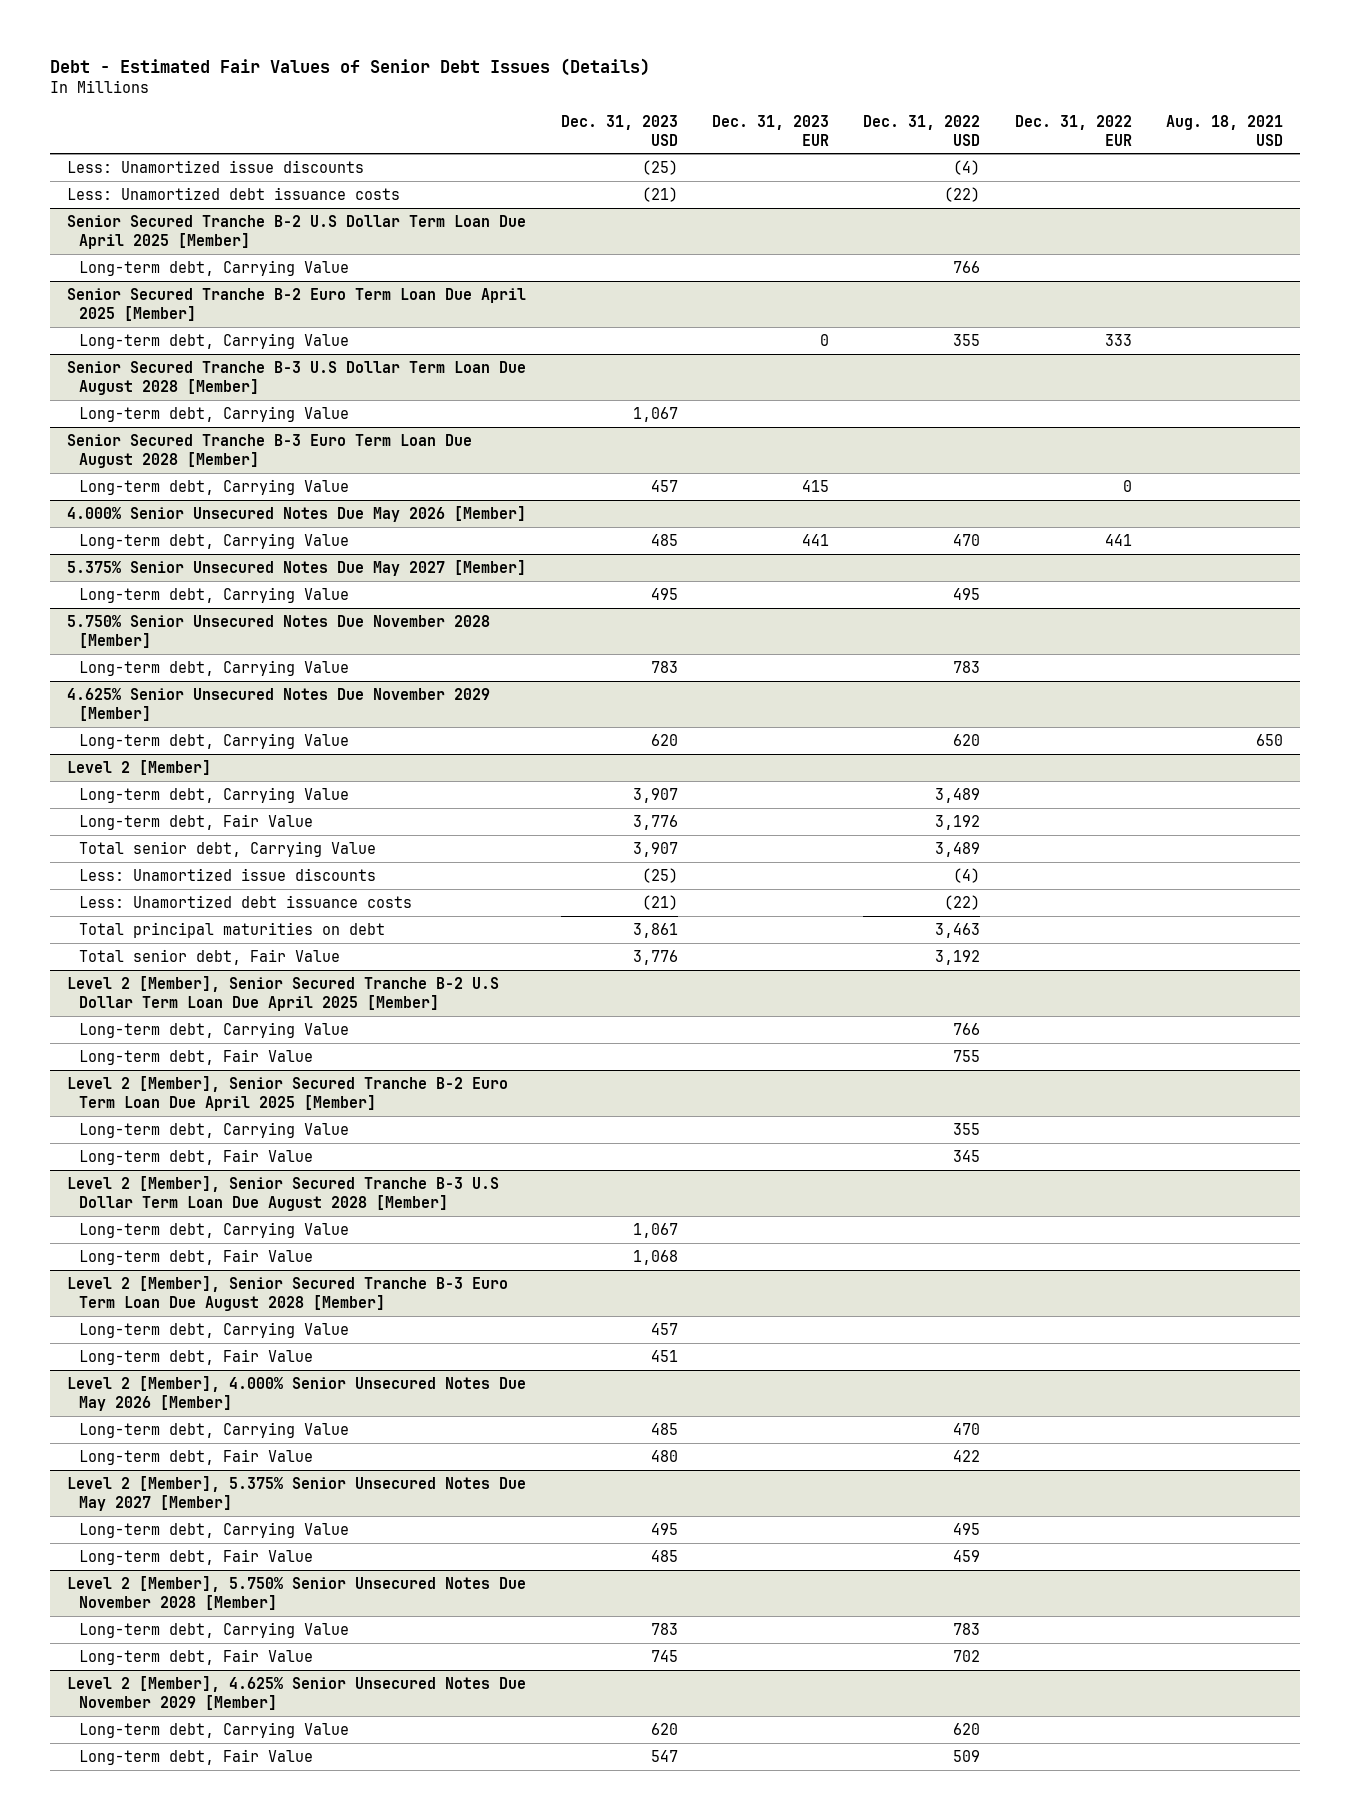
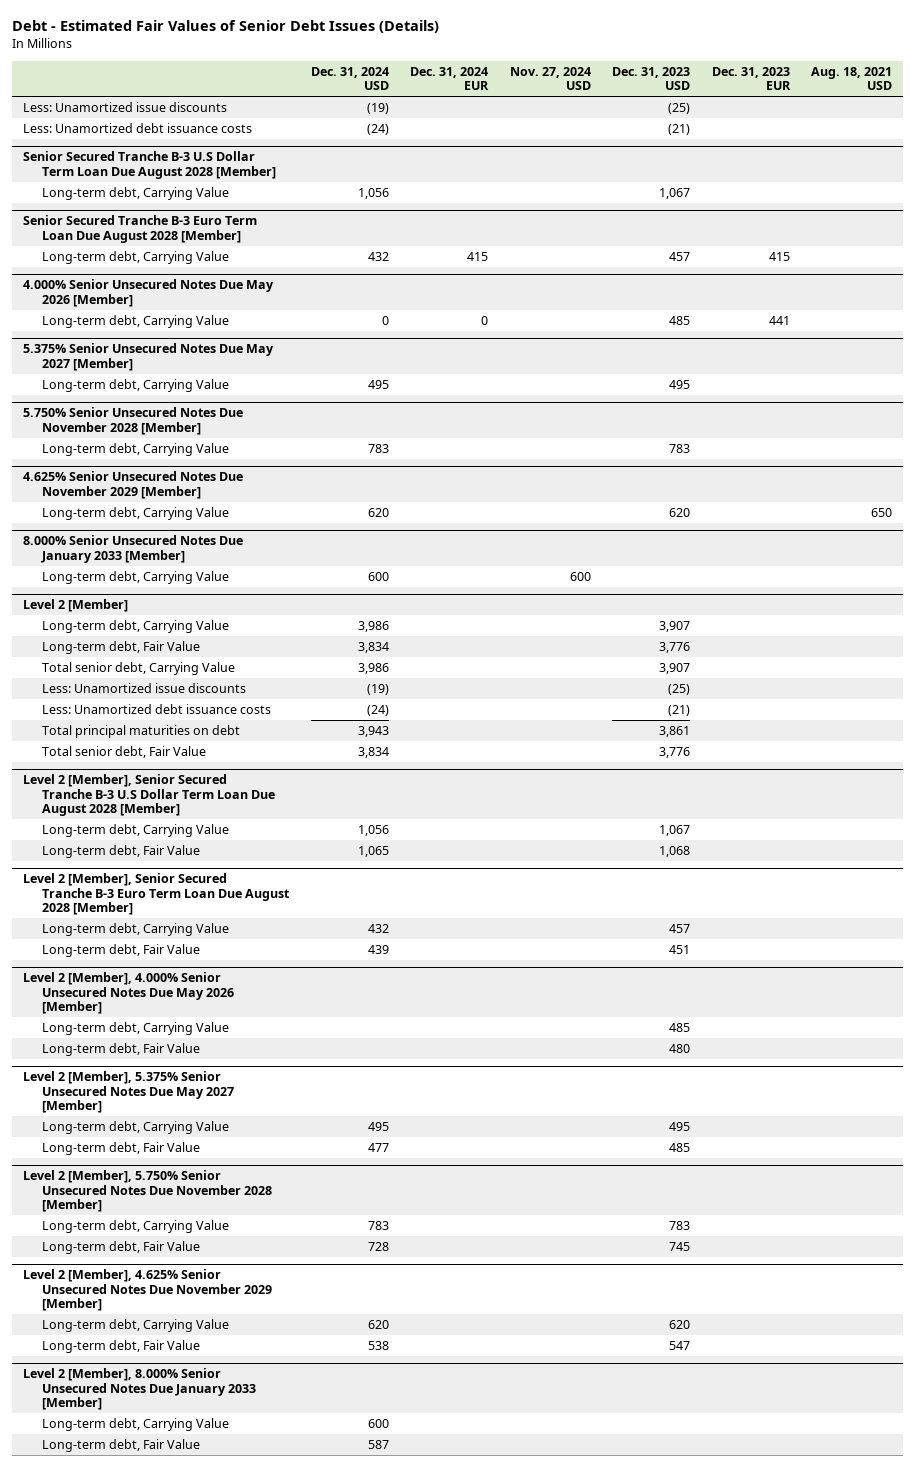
[863,114,981,146] Dec. 31, 2022 USD -> none
[1014,114,1132,146] Dec. 31, 2022 EUR -> none
none -> [310,66,389,91] Dec. 31, 2024 USD
none -> [410,66,490,91] Dec. 31, 2024 EUR
none -> [509,66,591,91] Nov. 27, 2024 USD
[67,214,527,249] Senior Secured Tranche B-2 U.S Dollar Term Loan Due April 2025 [Member] -> none
[79,259,350,276] Long-term debt, Carrying Value -> none
[67,287,527,321] Senior Secured Tranche B-2 Euro Term Loan Due April 2025 [Member] -> none
[79,332,350,349] Long-term debt, Carrying Value -> none
none -> [22,535,243,563] 8.000% Senior Unsecured Notes Due January 2033 [Member]
none -> [42,571,230,585] Long-term debt, Carrying Value
[67,975,500,1011] Level 2 [Member], Senior Secured Tranche B-2 U.S Dollar Term Loan Due April 2025 [Member] -> none
[79,1021,350,1038] Long-term debt, Carrying Value -> none
[79,1048,314,1065] Long-term debt, Fair Value -> none
[67,1075,509,1111] Level 2 [Member], Senior Secured Tranche B-2 Euro Term Loan Due April 2025 [Member] -> none
[79,1121,350,1138] Long-term debt, Carrying Value -> none
[79,1148,314,1165] Long-term debt, Fair Value -> none
none -> [22,1368,257,1411] Level 2 [Member], 8.000% Senior Unsecured Notes Due January 2033 [Member]
none -> [42,1418,230,1432] Long-term debt, Carrying Value
none -> [42,1439,201,1453] Long-term debt, Fair Value

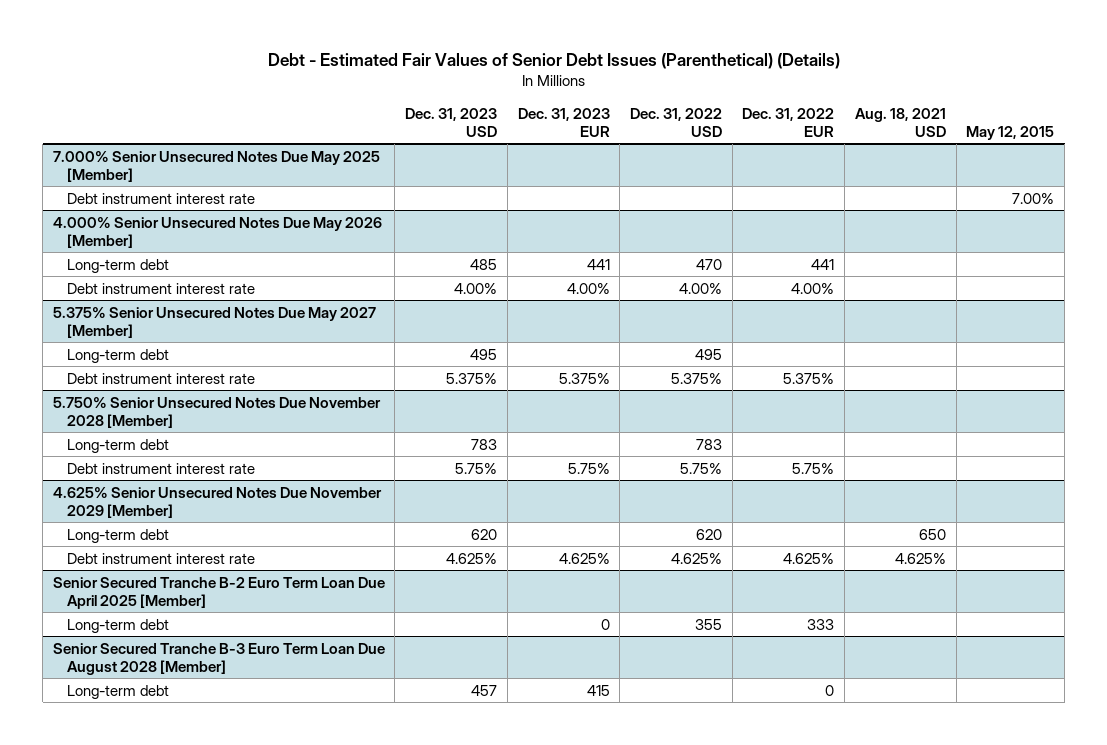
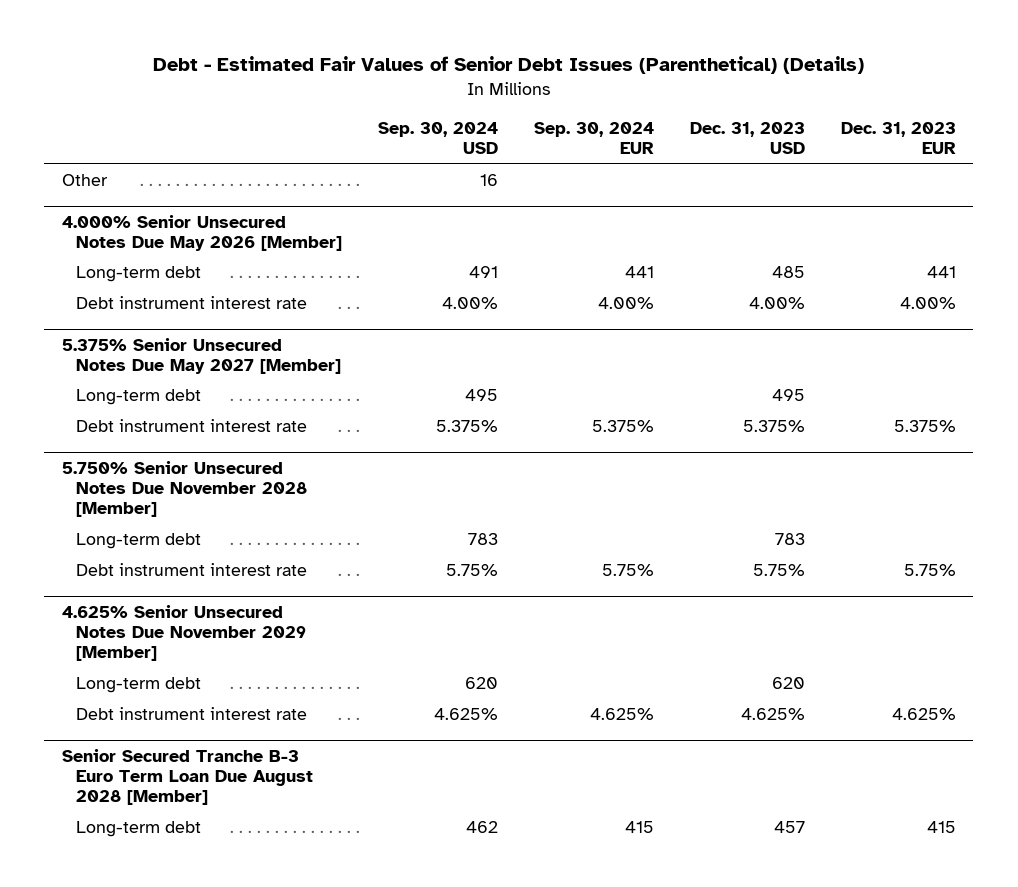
[630,107,723,137] Dec. 31, 2022 USD -> none
[742,107,835,137] Dec. 31, 2022 EUR -> none
[854,107,946,137] Aug. 18, 2021 USD -> none
[966,125,1055,140] May 12, 2015 -> none
none -> [378,121,499,155] Sep. 30, 2024 USD
none -> [533,121,654,155] Sep. 30, 2024 EUR
[52,150,380,182] 7.000% Senior Unsecured Notes Due May 2025 [Member] -> none
[67,192,256,204] Debt instrument interest rate -> none
none -> [62,174,109,187] Other
[52,576,385,609] Senior Secured Tranche B-2 Euro Term Loan Due April 2025 [Member] -> none
[67,618,170,633] Long-term debt -> none

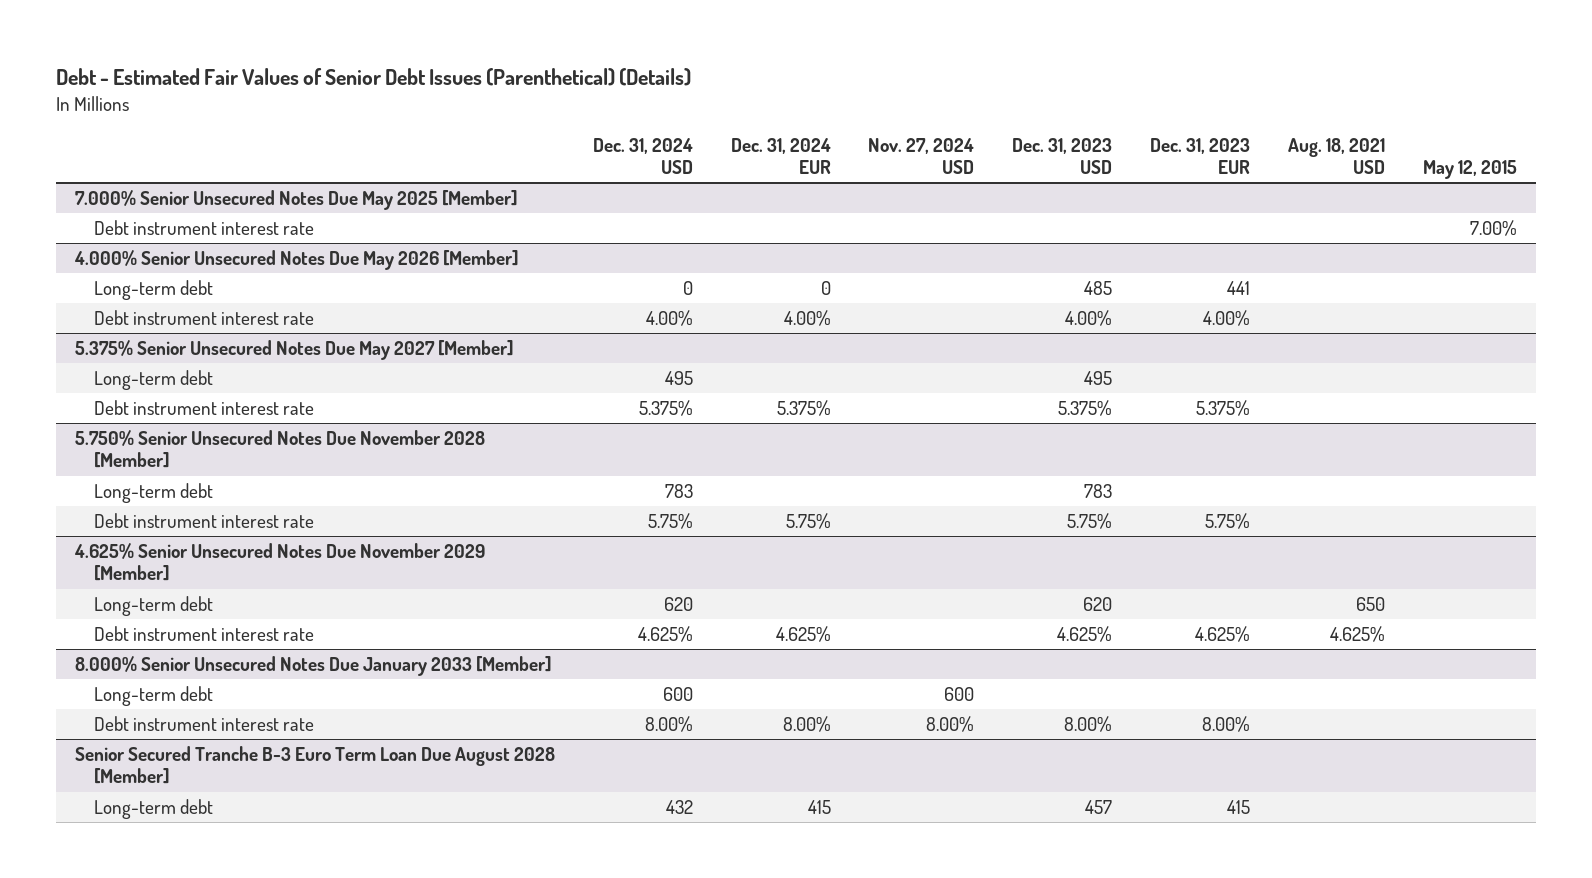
[378,121,499,155] Sep. 30, 2024 USD -> none
[533,121,654,155] Sep. 30, 2024 EUR -> none
none -> [592,137,693,175] Dec. 31, 2024 USD
none -> [730,137,831,175] Dec. 31, 2024 EUR
none -> [868,137,975,175] Nov. 27, 2024 USD
none -> [1287,137,1385,175] Aug. 18, 2021 USD
none -> [1422,160,1517,180] May 12, 2015
[62,174,109,187] Other -> none
none -> [74,190,518,211] 7.000% Senior Unsecured Notes Due May 2025 [Member]
none -> [93,220,314,236] Debt instrument interest rate
none -> [74,656,552,677] 8.000% Senior Unsecured Notes Due January 2033 [Member]
none -> [93,686,213,707] Long-term debt
none -> [93,716,314,732] Debt instrument interest rate

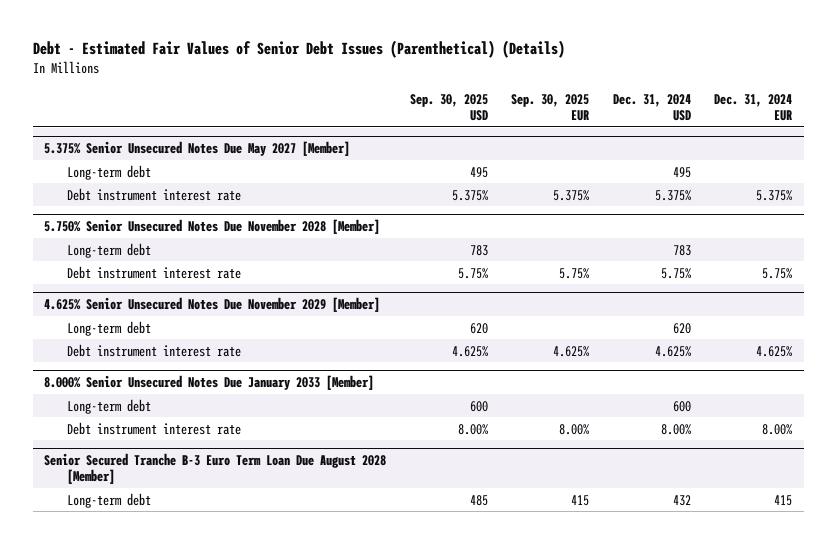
[868,137,975,175] Nov. 27, 2024 USD -> none
[1012,137,1113,175] Dec. 31, 2023 USD -> none
[1150,137,1251,175] Dec. 31, 2023 EUR -> none
[1287,137,1385,175] Aug. 18, 2021 USD -> none
[1422,160,1517,180] May 12, 2015 -> none
none -> [409,93,488,122] Sep. 30, 2025 USD
none -> [511,93,590,122] Sep. 30, 2025 EUR
[74,190,518,211] 7.000% Senior Unsecured Notes Due May 2025 [Member] -> none
[93,220,314,236] Debt instrument interest rate -> none
[73,250,519,271] 4.000% Senior Unsecured Notes Due May 2026 [Member] -> none
[93,280,213,301] Long-term debt -> none
[93,310,314,326] Debt instrument interest rate -> none

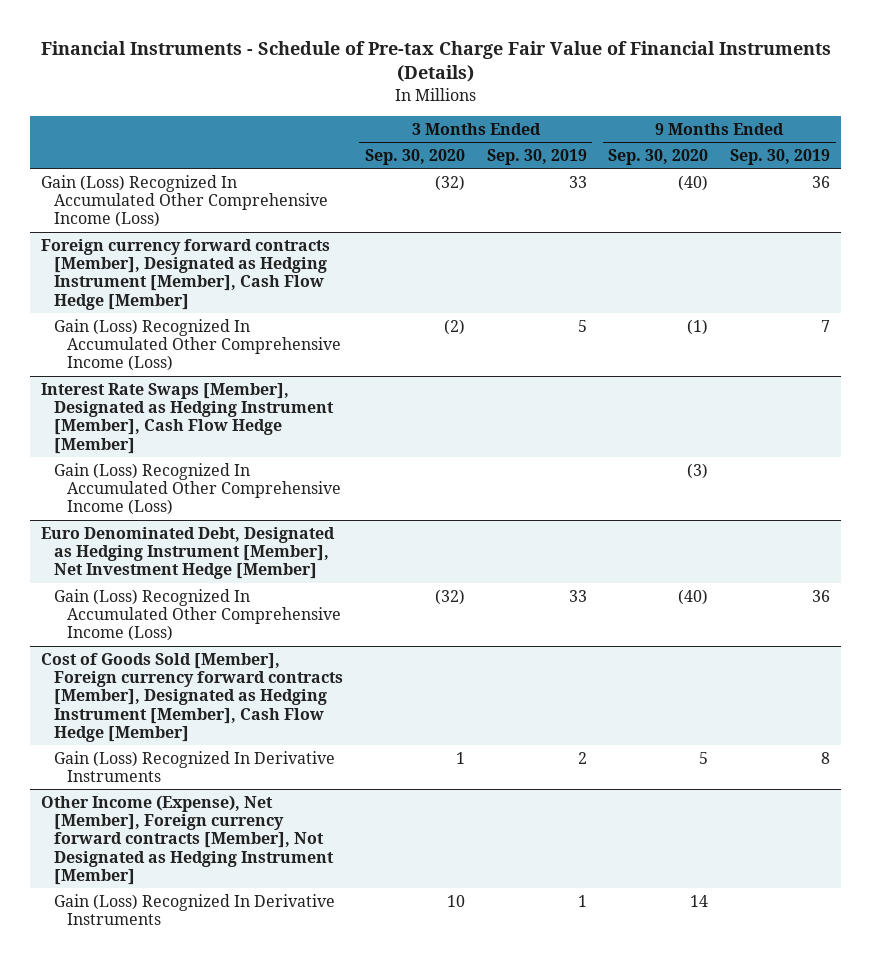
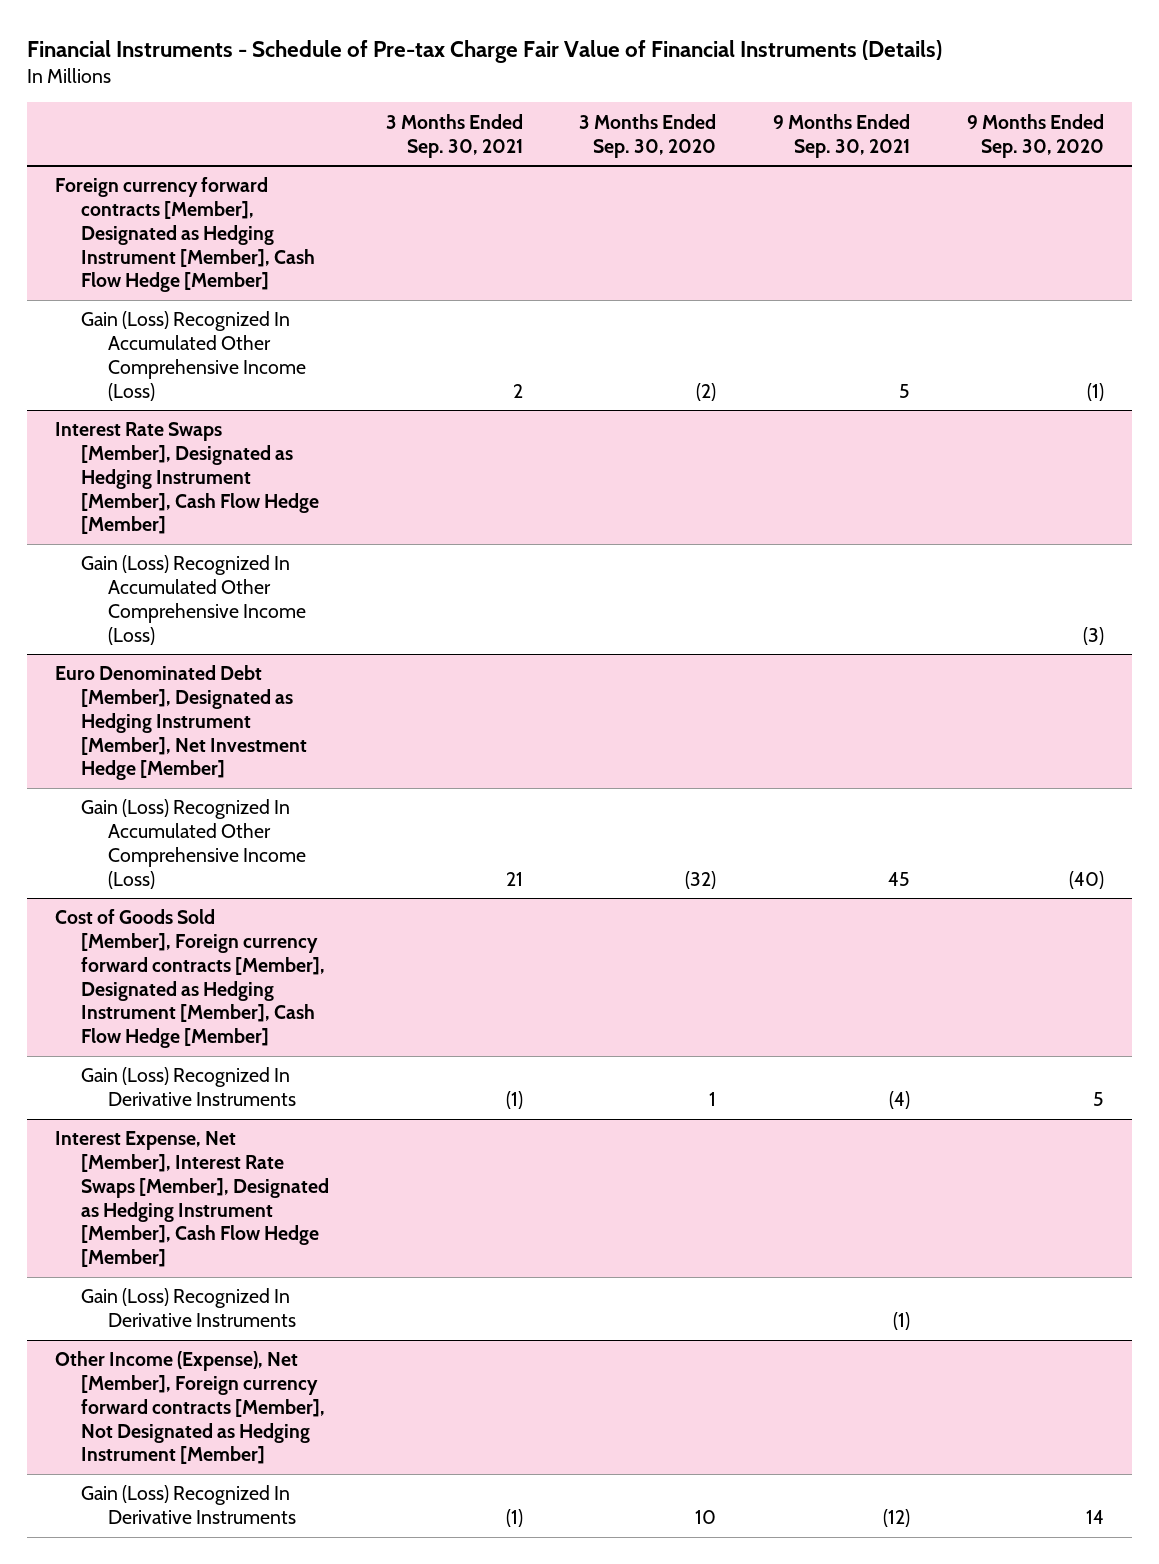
[486,149,587,166] Sep. 30, 2019 -> none
[730,149,831,166] Sep. 30, 2019 -> none
none -> [385,113,523,158] 3 Months Ended Sep. 30, 2021
none -> [773,113,911,158] 9 Months Ended Sep. 30, 2021
[41,174,329,228] Gain (Loss) Recognized In Accumulated Other Comprehensive Income (Loss) -> none
[41,526,336,580] Euro Denominated Debt, Designated as Hedging Instrument [Member], Net Investment Hedge [Member] -> [54,665,308,781] Euro Denominated Debt [Member], Designated as Hedging Instrument [Member], Net Investment Hedge [Member]
none -> [54,1131,330,1268] Interest Expense, Net [Member], Interest Rate Swaps [Member], Designated as Hedging Instrument [Member], Cash Flow Hedge [Member]
none -> [81,1288,296,1328] Gain (Loss) Recognized In Derivative Instruments

